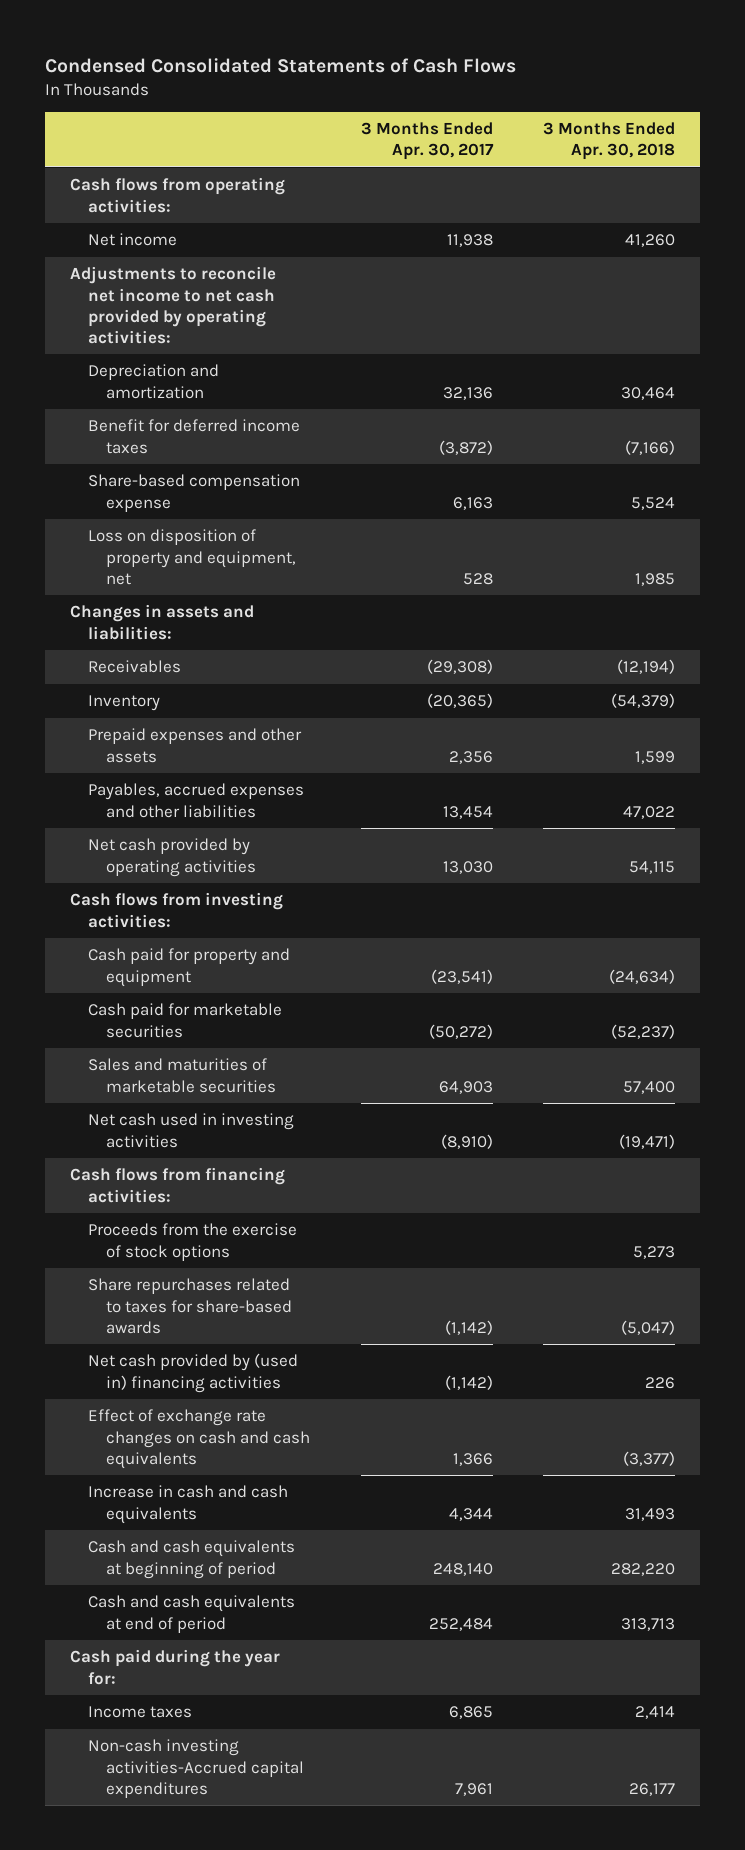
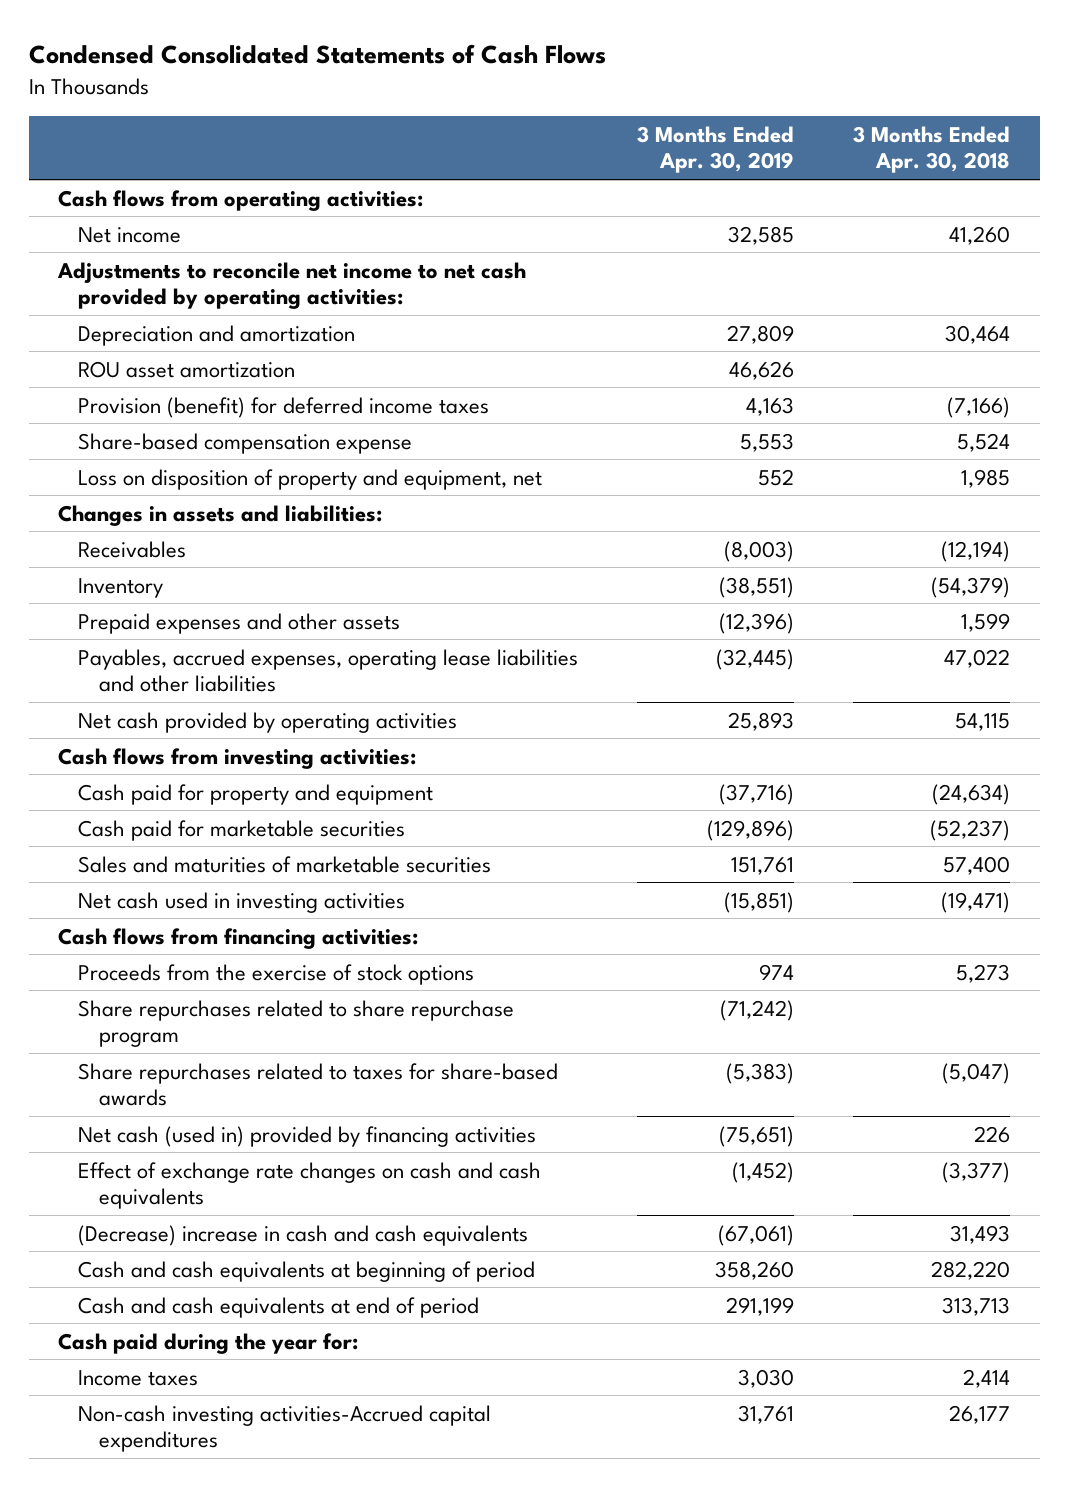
[360,122,494,161] 3 Months Ended Apr. 30, 2017 -> none
none -> [637,125,795,174] 3 Months Ended Apr. 30, 2019
none -> [78,360,296,378] ROU asset amortization
[88,419,301,454] Benefit for deferred income taxes -> [78,396,490,418] Provision (benefit) for deferred income taxes
[88,783,305,818] Payables, accrued expenses and other liabilities -> [78,648,579,693] Payables, accrued expenses, operating lease liabilities and other liabilities
none -> [78,999,515,1048] Share repurchases related to share repurchase program
[88,1353,299,1393] Net cash provided by (used in) financing activities -> [78,1125,537,1147] Net cash (used in) provided by financing activities
[88,1485,289,1524] Increase in cash and cash equivalents -> [78,1224,529,1246] (Decrease) increase in cash and cash equivalents

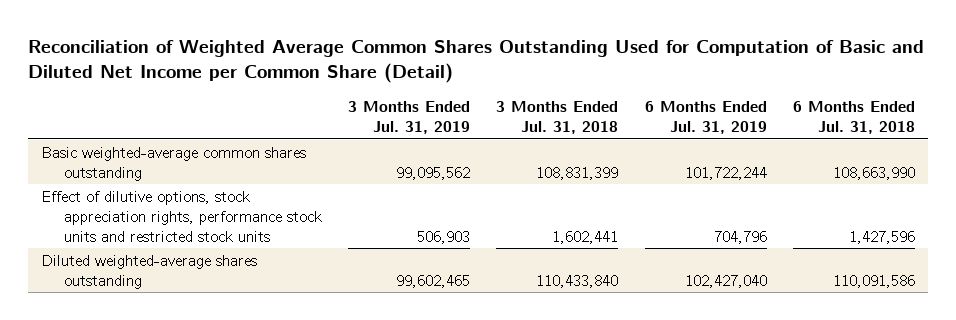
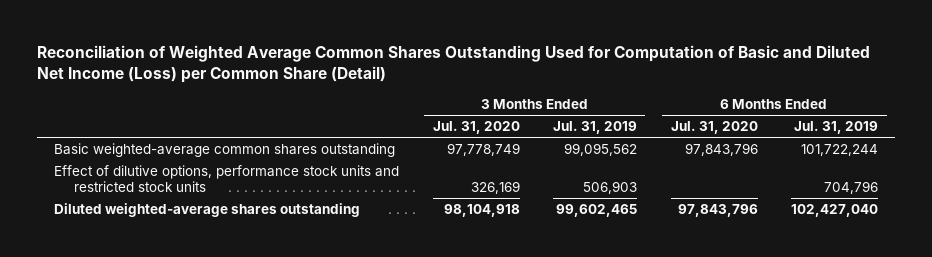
[28,40,925,84] Reconciliation of Weighted Average Common Shares Outstanding Used for Computation of Basic and Diluted Net Income per Common Share (Detail) -> [37,45,871,84] Reconciliation of Weighted Average Common Shares Outstanding Used for Computation of Basic and Diluted Net Income (Loss) per Common Share (Detail)
[496,101,619,135] 3 Months Ended Jul. 31, 2018 -> none
[792,101,915,135] 6 Months Ended Jul. 31, 2018 -> none
none -> [432,121,520,135] Jul. 31, 2020
none -> [670,121,758,135] Jul. 31, 2020
[41,190,323,242] Effect of dilutive options, stock appreciation rights, performance stock units and restricted stock units -> [53,165,399,192] Effect of dilutive options, performance stock units and restricted stock units

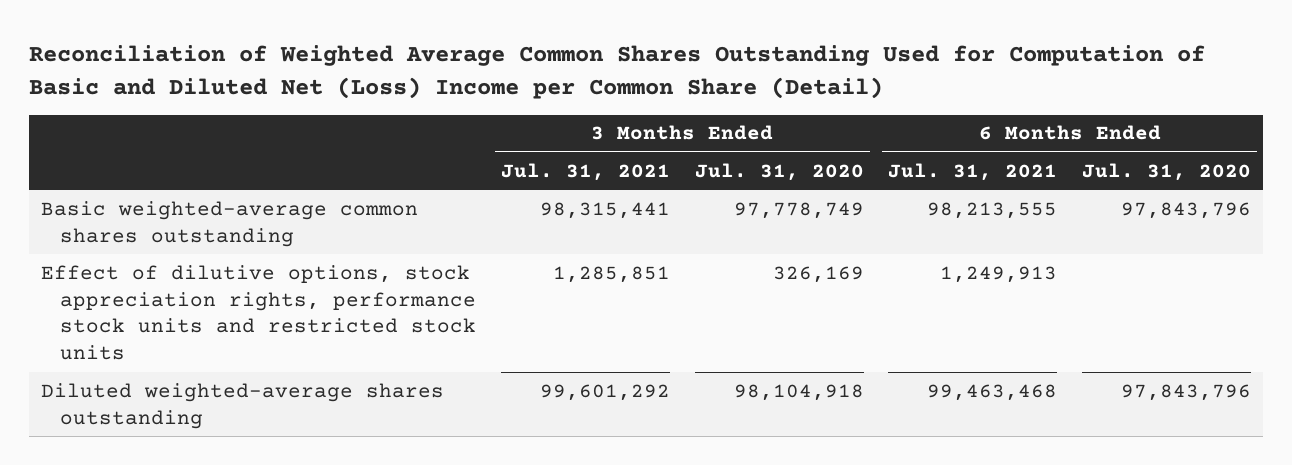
[37,45,871,84] Reconciliation of Weighted Average Common Shares Outstanding Used for Computation of Basic and Diluted Net Income (Loss) per Common Share (Detail) -> [28,45,1205,99] Reconciliation of Weighted Average Common Shares Outstanding Used for Computation of Basic and Diluted Net (Loss) Income per Common Share (Detail)
[553,121,638,135] Jul. 31, 2019 -> none
[794,121,879,135] Jul. 31, 2019 -> none
none -> [501,162,671,181] Jul. 31, 2021
none -> [888,162,1058,181] Jul. 31, 2021
[53,165,399,192] Effect of dilutive options, performance stock units and restricted stock units -> [40,264,477,361] Effect of dilutive options, stock appreciation rights, performance stock units and restricted stock units

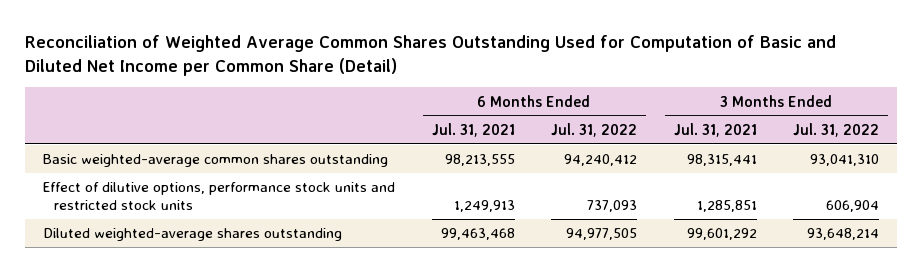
[28,45,1205,99] Reconciliation of Weighted Average Common Shares Outstanding Used for Computation of Basic and Diluted Net (Loss) Income per Common Share (Detail) -> [24,35,836,77] Reconciliation of Weighted Average Common Shares Outstanding Used for Computation of Basic and Diluted Net Income per Common Share (Detail)
[694,162,864,181] Jul. 31, 2020 -> none
[1081,162,1251,181] Jul. 31, 2020 -> none
none -> [551,122,638,137] Jul. 31, 2022
none -> [793,122,880,137] Jul. 31, 2022
[40,264,477,361] Effect of dilutive options, stock appreciation rights, performance stock units and restricted stock units -> [43,182,396,211] Effect of dilutive options, performance stock units and restricted stock units

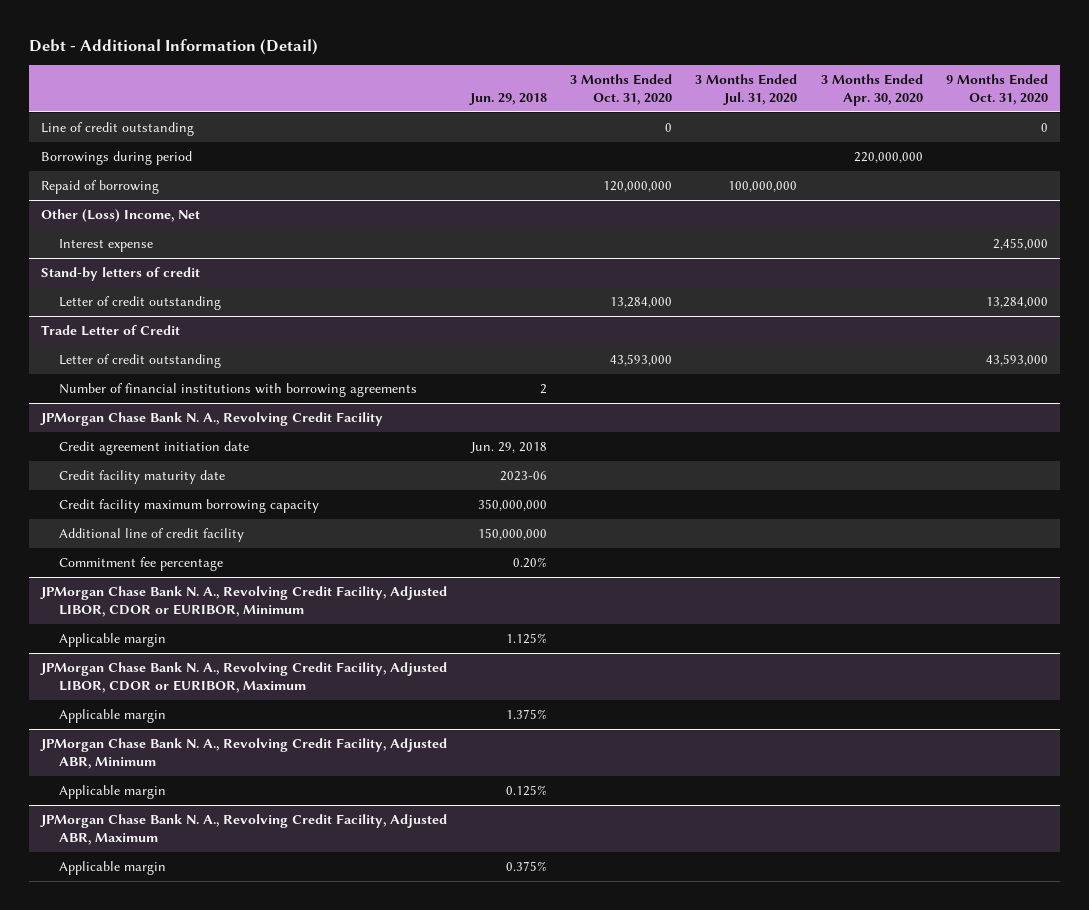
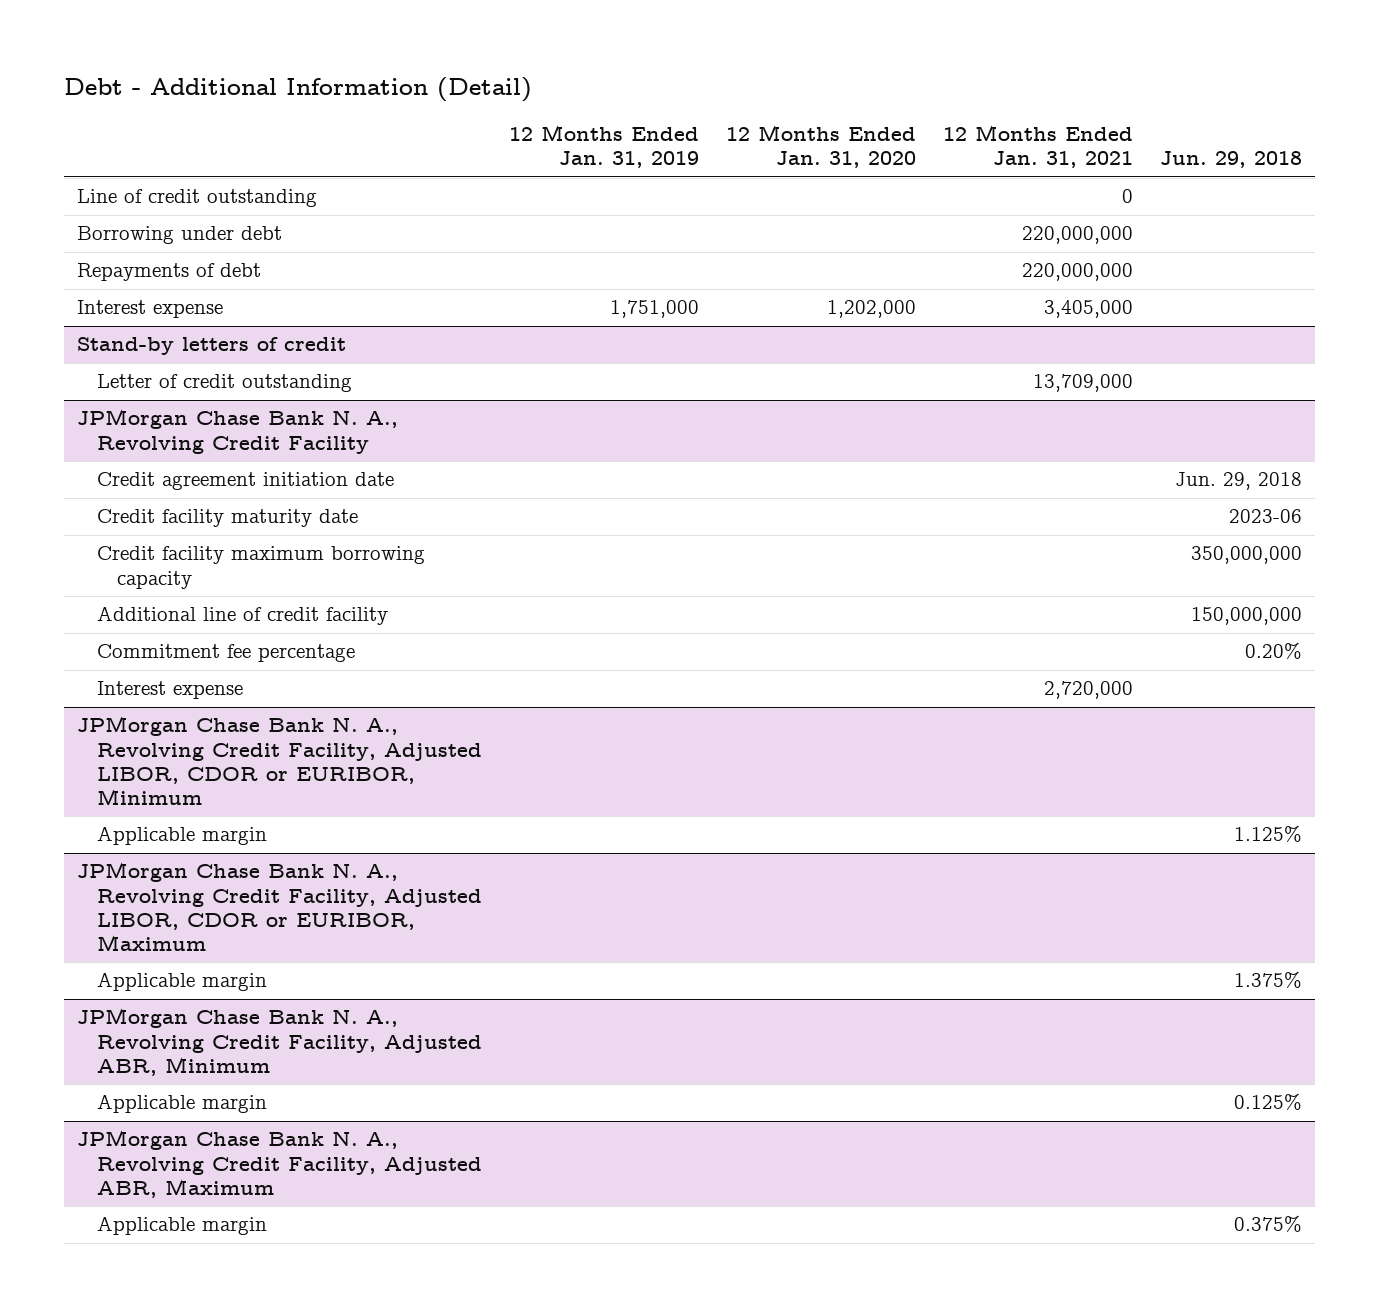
[570,74,673,106] 3 Months Ended Oct. 31, 2020 -> none
[695,74,798,106] 3 Months Ended Jul. 31, 2020 -> none
[820,74,923,107] 3 Months Ended Apr. 30, 2020 -> none
[945,74,1048,106] 9 Months Ended Oct. 31, 2020 -> none
none -> [509,125,700,169] 12 Months Ended Jan. 31, 2019
none -> [725,125,916,169] 12 Months Ended Jan. 31, 2020
none -> [942,125,1133,169] 12 Months Ended Jan. 31, 2021
[40,150,192,165] Borrowings during period -> none
[40,179,159,194] Repaid of borrowing -> none
[40,208,200,222] Other (Loss) Income, Net -> none
none -> [77,226,283,245] Borrowing under debt
none -> [77,263,262,282] Repayments of debt
[40,324,180,336] Trade Letter of Credit -> none
[58,353,221,368] Letter of credit outstanding -> none
[58,382,417,397] Number of financial institutions with borrowing agreements -> none
none -> [97,681,244,700] Interest expense

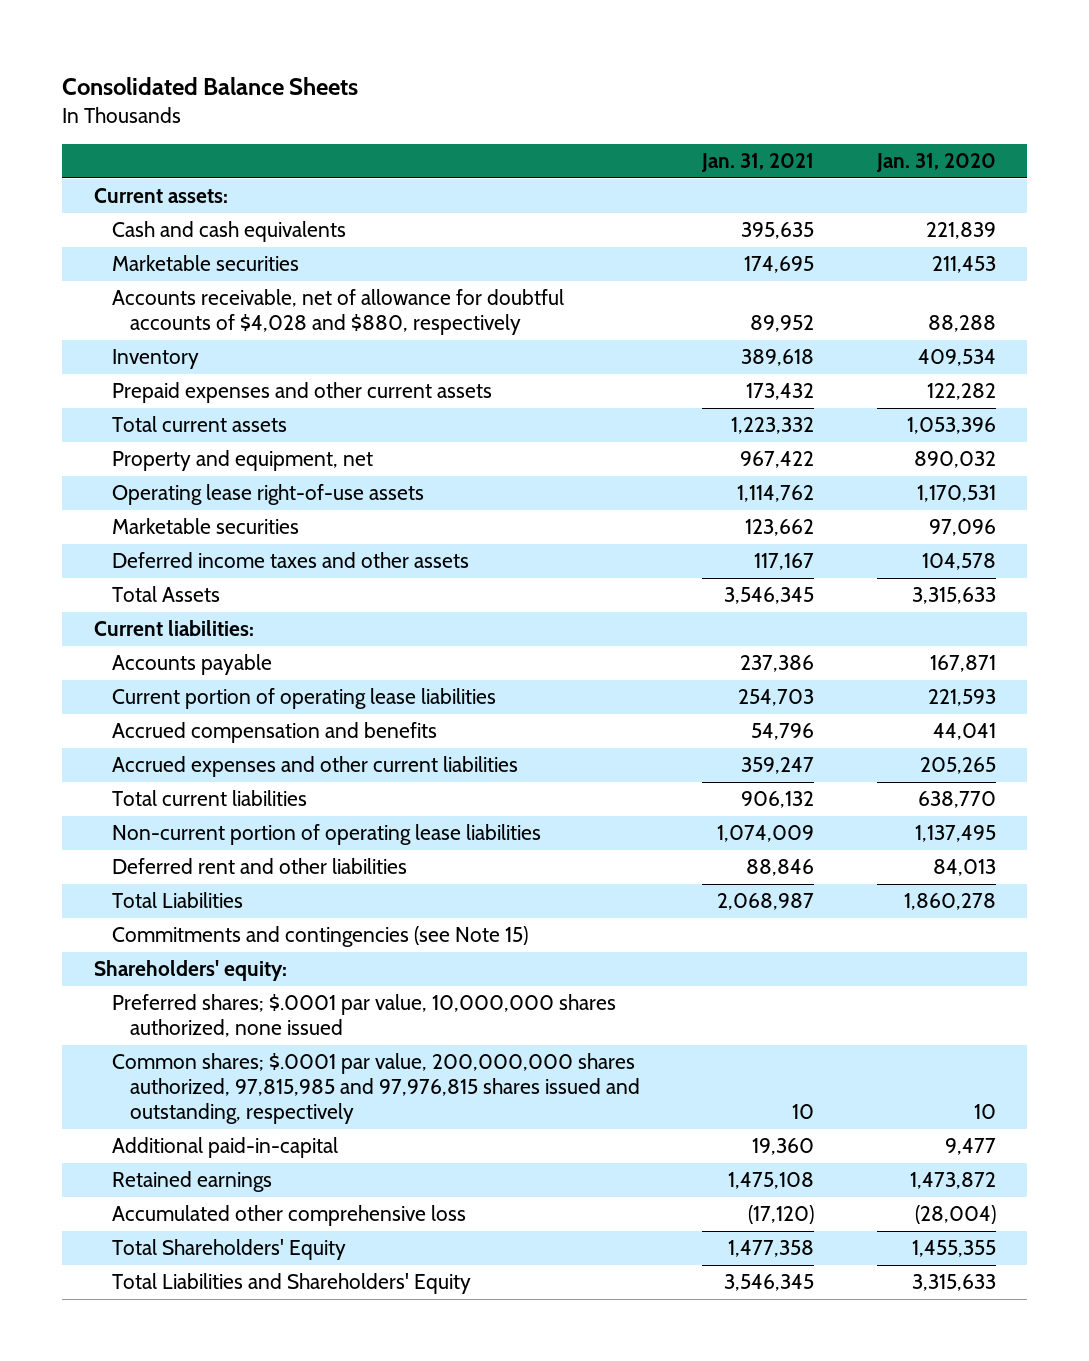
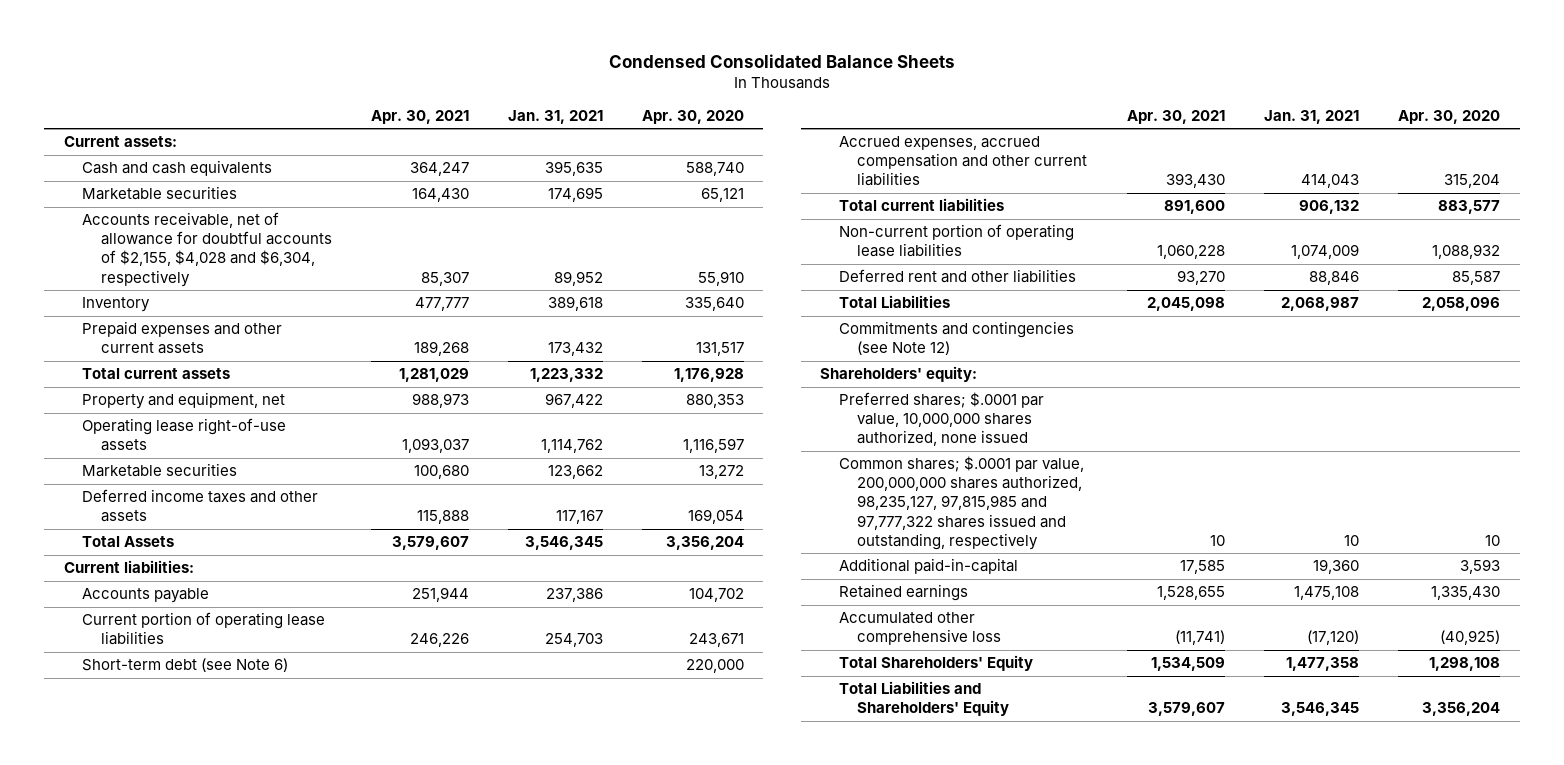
[62,76,359,95] Consolidated Balance Sheets -> [608,53,955,68] Condensed Consolidated Balance Sheets
[875,153,996,173] Jan. 31, 2020 -> none
none -> [370,109,469,124] Apr. 30, 2021
none -> [641,109,744,124] Apr. 30, 2020
[111,289,564,336] Accounts receivable, net of allowance for doubtful accounts of $4,028 and $880, respectively -> [82,212,332,287] Accounts receivable, net of allowance for doubtful accounts of $2,155, $4,028 and $6,304, respectively
[111,722,437,744] Accrued compensation and benefits -> none
none -> [82,658,289,673] Short-term debt (see Note 6)
[111,756,518,778] Accrued expenses and other current liabilities -> [838,136,1088,187] Accrued expenses, accrued compensation and other current liabilities
[741,757,815,775] 359,247 -> [1301,174,1360,189] 414,043
[111,926,528,948] Commitments and contingencies (see Note 15) -> [838,321,1074,356] Commitments and contingencies (see Note 12)
[111,1053,640,1125] Common shares; $.0001 par value, 200,000,000 shares authorized, 97,815,985 and 97,976,815 shares issued and outstanding, respectively -> [838,456,1084,550] Common shares; $.0001 par value, 200,000,000 shares authorized, 98,235,127, 97,815,985 and 97,777,322 shares issued and outstanding, respectively

